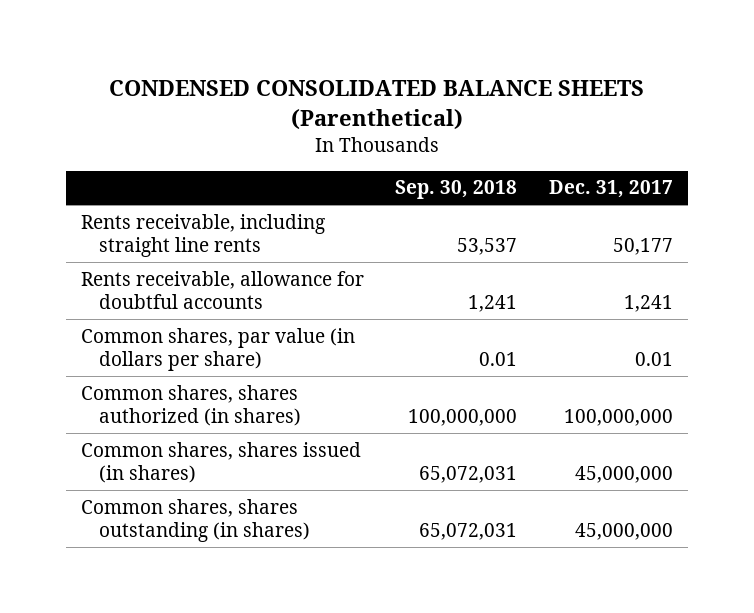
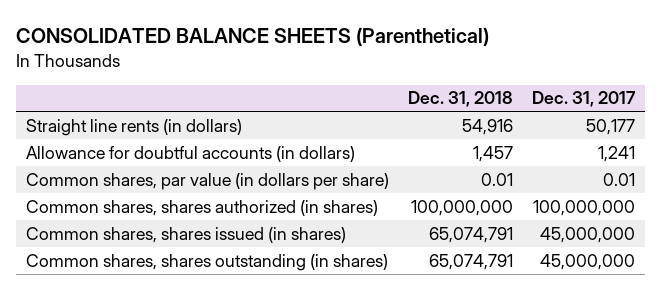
[108,79,644,130] CONDENSED CONSOLIDATED BALANCE SHEETS (Parenthetical) -> [15,27,489,47] CONSOLIDATED BALANCE SHEETS (Parenthetical)
[395,180,518,200] Sep. 30, 2018 -> none
none -> [408,91,514,108] Dec. 31, 2018
[81,213,326,257] Rents receivable, including straight line rents -> [25,118,242,136] Straight line rents (in dollars)
[81,270,365,309] Rents receivable, allowance for doubtful accounts -> [25,145,355,162] Allowance for doubtful accounts (in dollars)

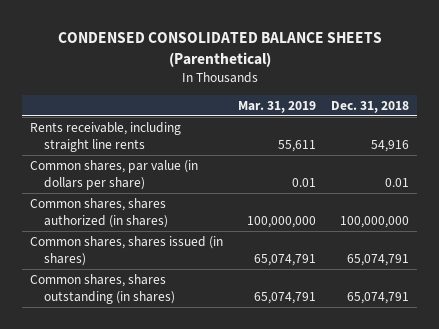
[15,27,489,47] CONSOLIDATED BALANCE SHEETS (Parenthetical) -> [57,32,382,67] CONDENSED CONSOLIDATED BALANCE SHEETS (Parenthetical)
[532,91,637,108] Dec. 31, 2017 -> none
none -> [238,100,317,113] Mar. 31, 2019
[25,145,355,162] Allowance for doubtful accounts (in dollars) -> none
[25,118,242,136] Straight line rents (in dollars) -> [29,121,181,152] Rents receivable, including straight line rents

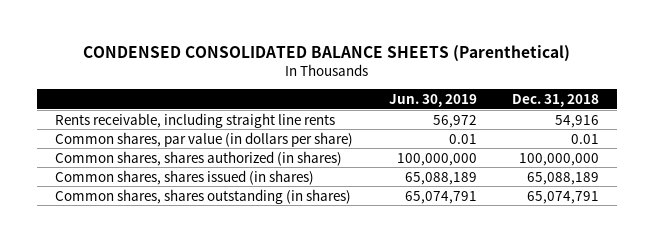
[238,100,317,113] Mar. 31, 2019 -> none
none -> [388,94,477,108] Jun. 30, 2019
[347,253,410,266] 65,074,791 -> [527,171,600,185] 65,088,189

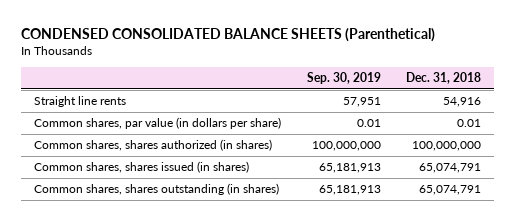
[388,94,477,108] Jun. 30, 2019 -> none
none -> [306,71,381,84] Sep. 30, 2019
[54,112,335,128] Rents receivable, including straight line rents -> [34,96,127,108] Straight line rents
[527,171,600,185] 65,088,189 -> [419,163,482,174] 65,074,791

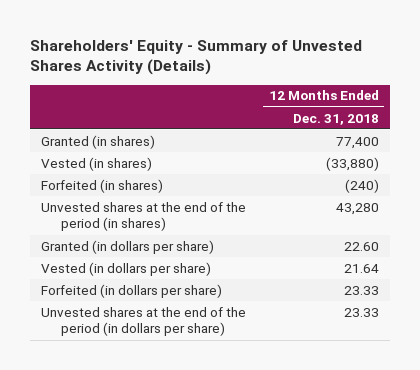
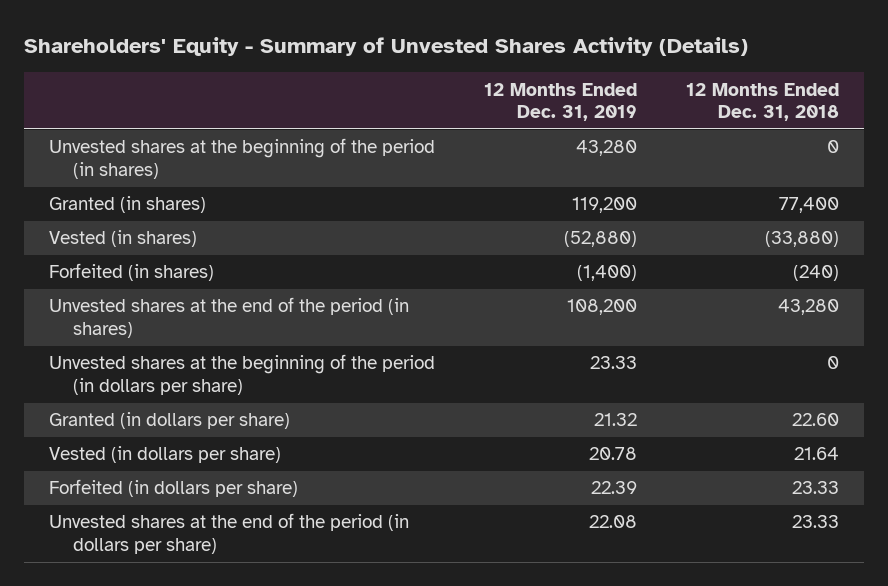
none -> [483,82,637,122] 12 Months Ended Dec. 31, 2019
none -> [48,138,435,179] Unvested shares at the beginning of the period (in shares)
none -> [48,354,435,395] Unvested shares at the beginning of the period (in dollars per share)

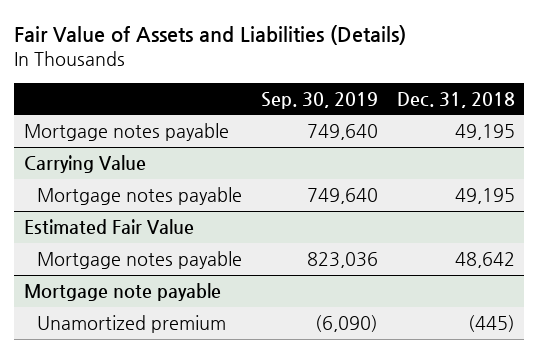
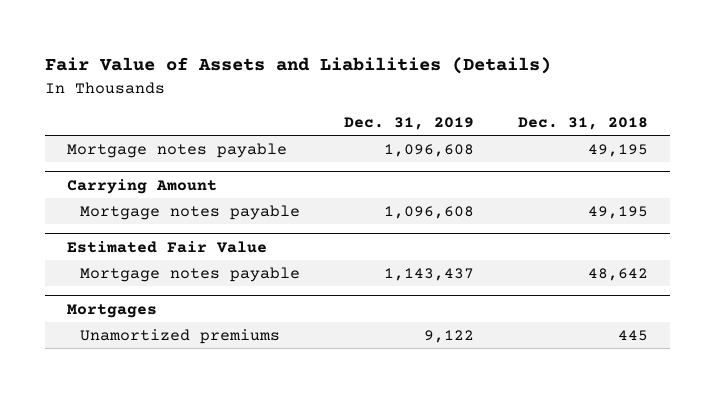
[260,91,378,109] Sep. 30, 2019 -> none
none -> [344,117,475,131] Dec. 31, 2019
[23,155,146,174] Carrying Value -> [66,178,217,194] Carrying Amount
[23,283,221,302] Mortgage note payable -> [66,303,157,318] Mortgages
[36,315,226,334] Unamortized premium -> [80,328,281,344] Unamortized premiums
[467,315,515,333] (445) -> [618,329,649,341] 445

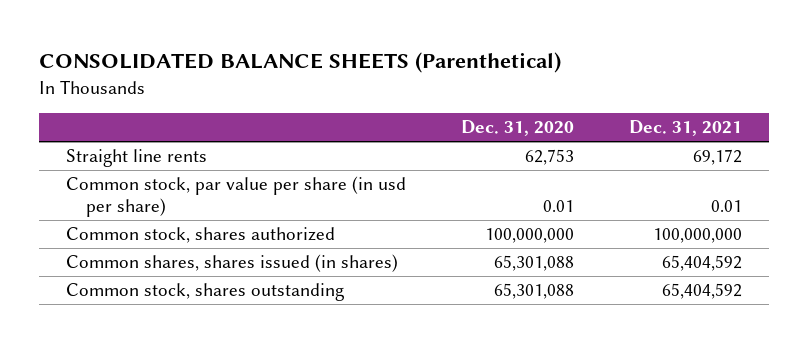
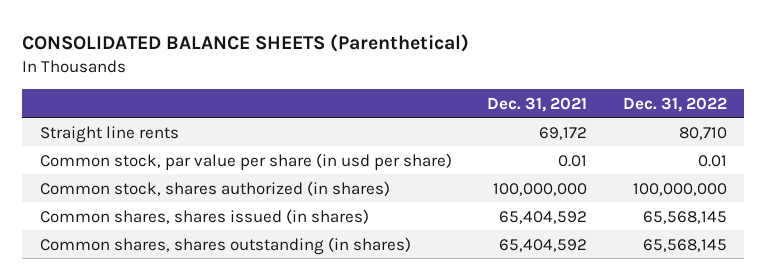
[460,120,574,137] Dec. 31, 2020 -> none
none -> [622,96,727,112] Dec. 31, 2022
[66,227,336,244] Common stock, shares authorized -> [39,180,390,196] Common stock, shares authorized (in shares)
[66,283,345,302] Common stock, shares outstanding -> [39,236,411,255] Common shares, shares outstanding (in shares)

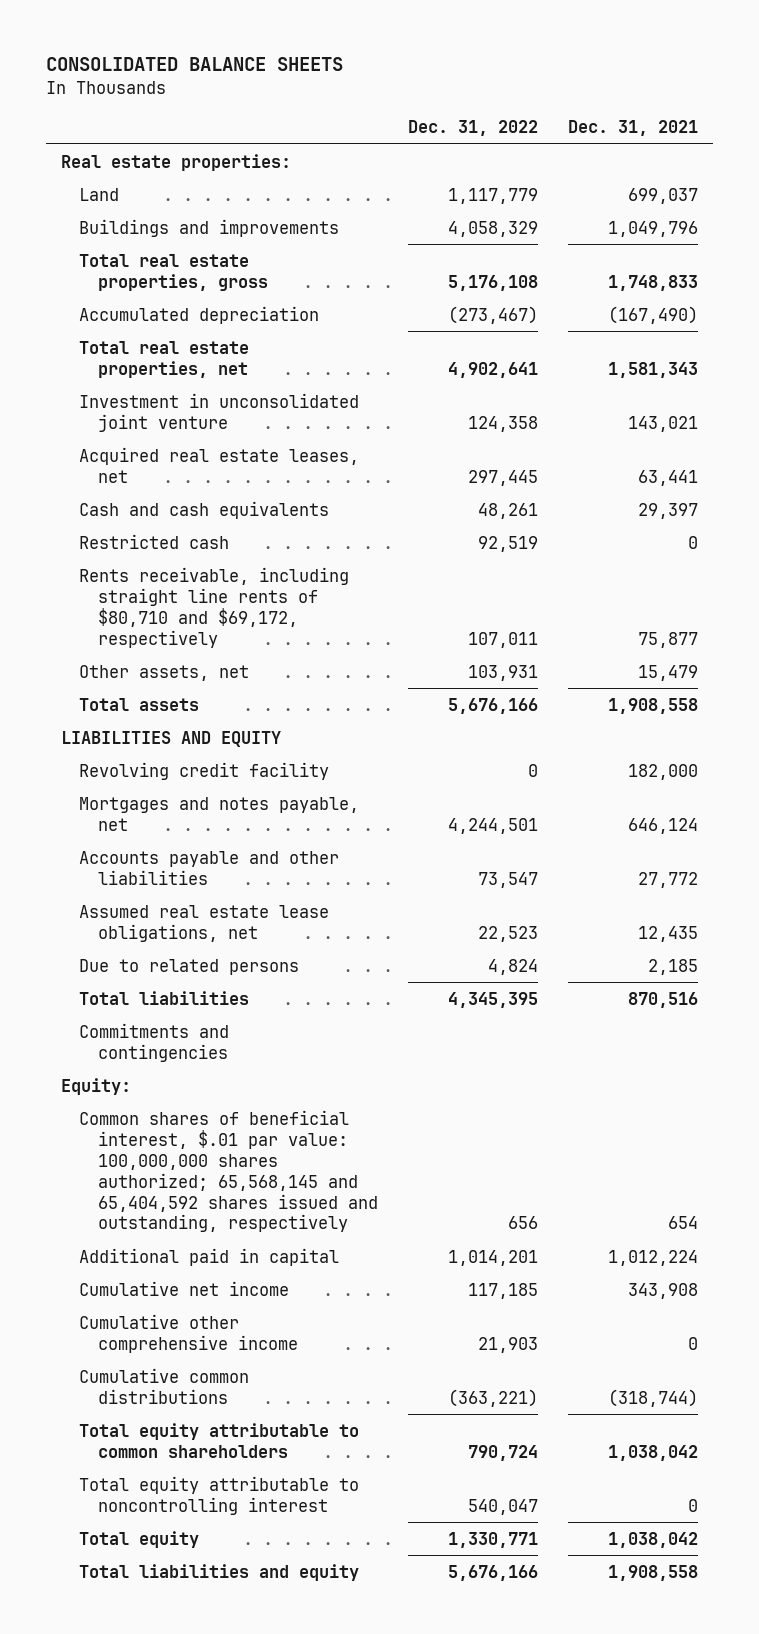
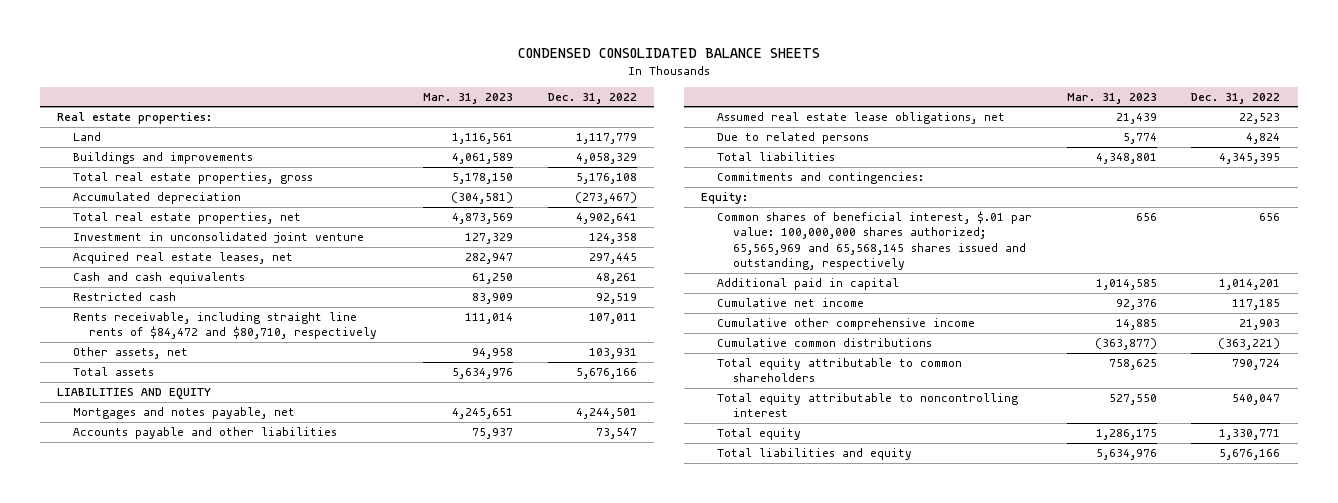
[45,57,343,72] CONSOLIDATED BALANCE SHEETS -> [517,48,820,59] CONDENSED CONSOLIDATED BALANCE SHEETS
[568,120,699,137] Dec. 31, 2021 -> none
none -> [422,92,513,104] Mar. 31, 2023
[79,566,350,648] Rents receivable, including straight line rents of $80,710 and $69,172, respectively -> [73,311,378,340] Rents receivable, including straight line rents of $84,472 and $80,710, respectively
[79,761,330,780] Revolving credit facility -> none
[79,1022,230,1062] Commitments and contingencies -> [717,171,925,184] Commitments and contingencies:
[79,1109,379,1233] Common shares of beneficial interest, $.01 par value: 100,000,000 shares authorized; 65,568,145 and 65,404,592 shares issued and outstanding, respectively -> [717,210,1033,271] Common shares of beneficial interest, $.01 par value: 100,000,000 shares authorized; 65,565,969 and 65,568,145 shares issued and outstanding, respectively

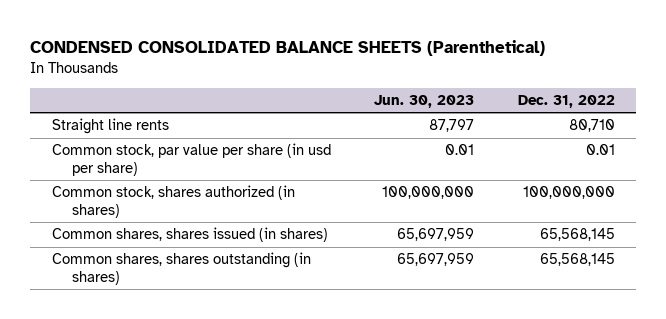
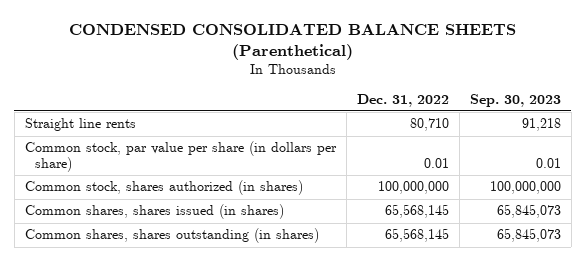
[374,95,475,109] Jun. 30, 2023 -> none
none -> [469,93,561,107] Sep. 30, 2023
[51,143,331,176] Common stock, par value per share (in usd per share) -> [24,141,337,173] Common stock, par value per share (in dollars per share)

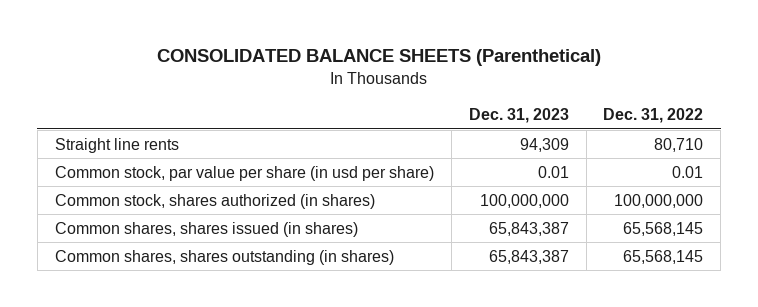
[68,24,516,60] CONDENSED CONSOLIDATED BALANCE SHEETS (Parenthetical) -> [157,49,602,67] CONSOLIDATED BALANCE SHEETS (Parenthetical)
[469,93,561,107] Sep. 30, 2023 -> none
none -> [468,107,569,123] Dec. 31, 2023
[24,141,337,173] Common stock, par value per share (in dollars per share) -> [54,165,434,181] Common stock, par value per share (in usd per share)

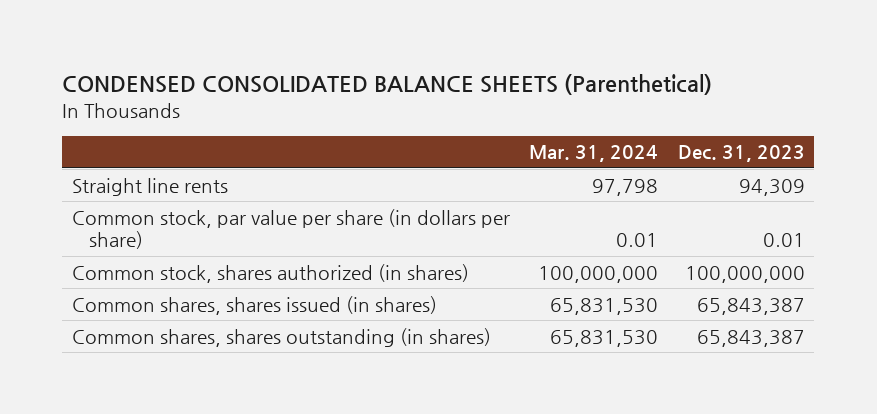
[157,49,602,67] CONSOLIDATED BALANCE SHEETS (Parenthetical) -> [62,74,713,96] CONDENSED CONSOLIDATED BALANCE SHEETS (Parenthetical)
[603,107,704,123] Dec. 31, 2022 -> none
none -> [529,145,659,163] Mar. 31, 2024
[54,165,434,181] Common stock, par value per share (in usd per share) -> [71,208,510,250] Common stock, par value per share (in dollars per share)

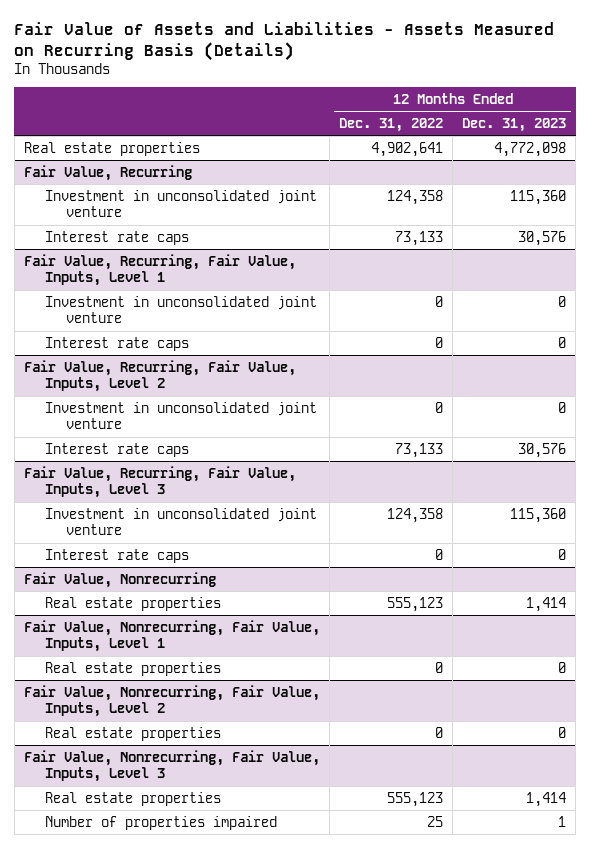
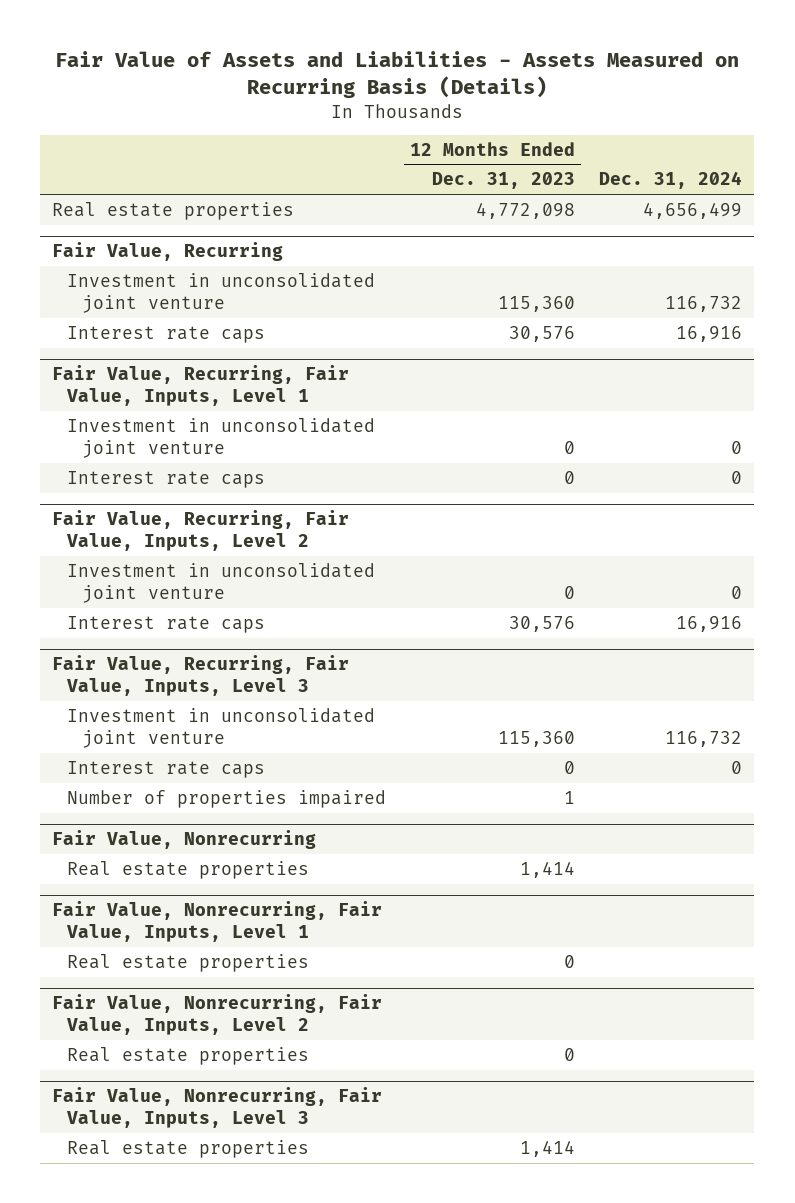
[339,118,444,133] Dec. 31, 2022 -> none
none -> [599,171,743,190] Dec. 31, 2024
none -> [67,789,387,808] Number of properties impaired
[44,815,277,830] Number of properties impaired -> none

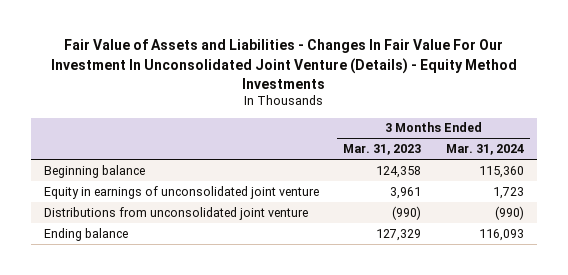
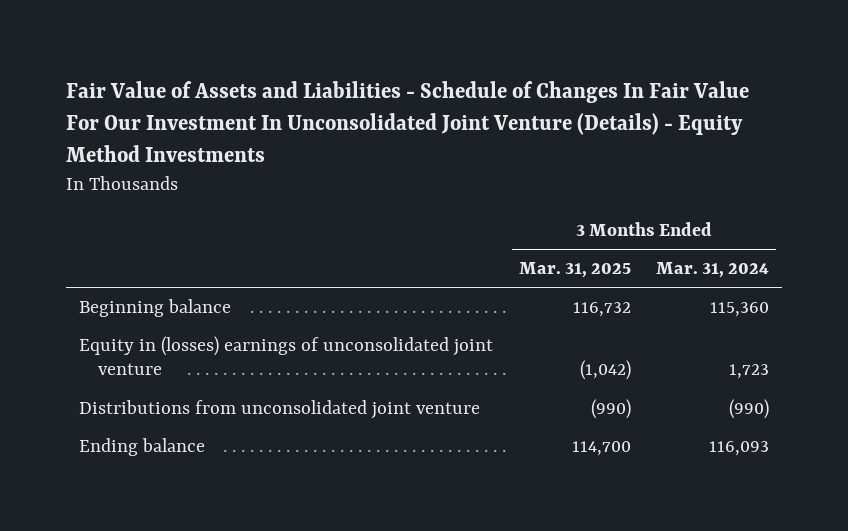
[50,39,517,89] Fair Value of Assets and Liabilities - Changes In Fair Value For Our Investment In Unconsolidated Joint Venture (Details) - Equity Method Investments -> [66,81,750,163] Fair Value of Assets and Liabilities - Schedule of Changes In Fair Value For Our Investment In Unconsolidated Joint Venture (Details) - Equity Method Investments
[343,144,422,156] Mar. 31, 2023 -> none
none -> [518,262,631,279] Mar. 31, 2025
[43,185,319,199] Equity in earnings of unconsolidated joint venture -> [78,335,493,376] Equity in (losses) earnings of unconsolidated joint venture

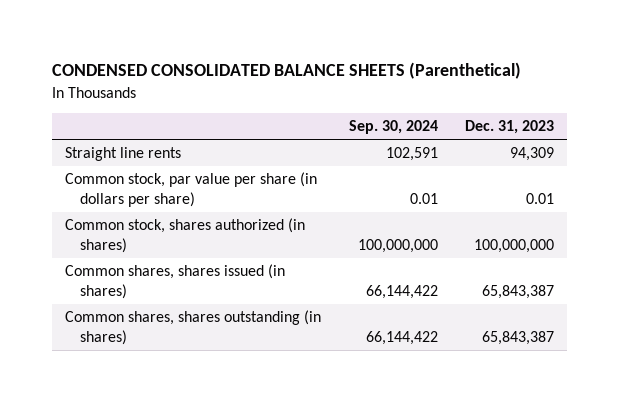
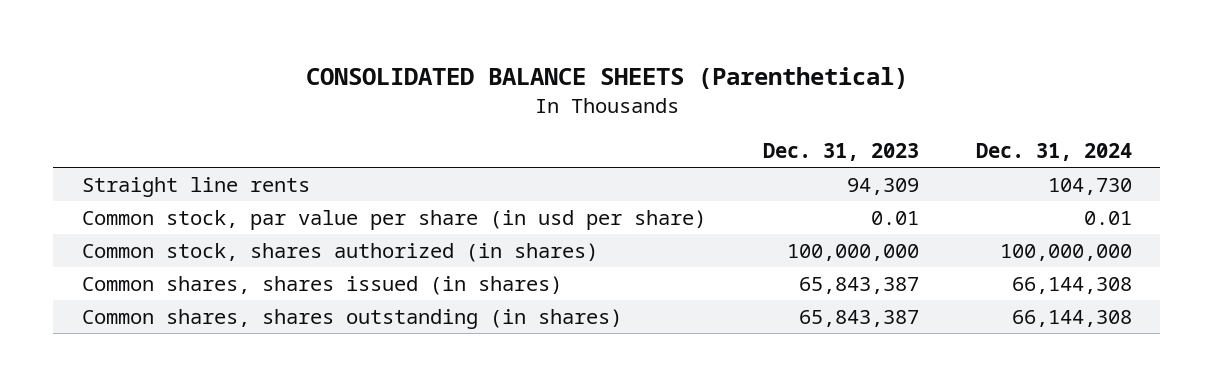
[51,62,521,80] CONDENSED CONSOLIDATED BALANCE SHEETS (Parenthetical) -> [305,67,908,90] CONSOLIDATED BALANCE SHEETS (Parenthetical)
[348,120,438,135] Sep. 30, 2024 -> none
none -> [975,143,1132,162] Dec. 31, 2024
[65,172,318,208] Common stock, par value per share (in dollars per share) -> [81,209,706,230] Common stock, par value per share (in usd per share)

